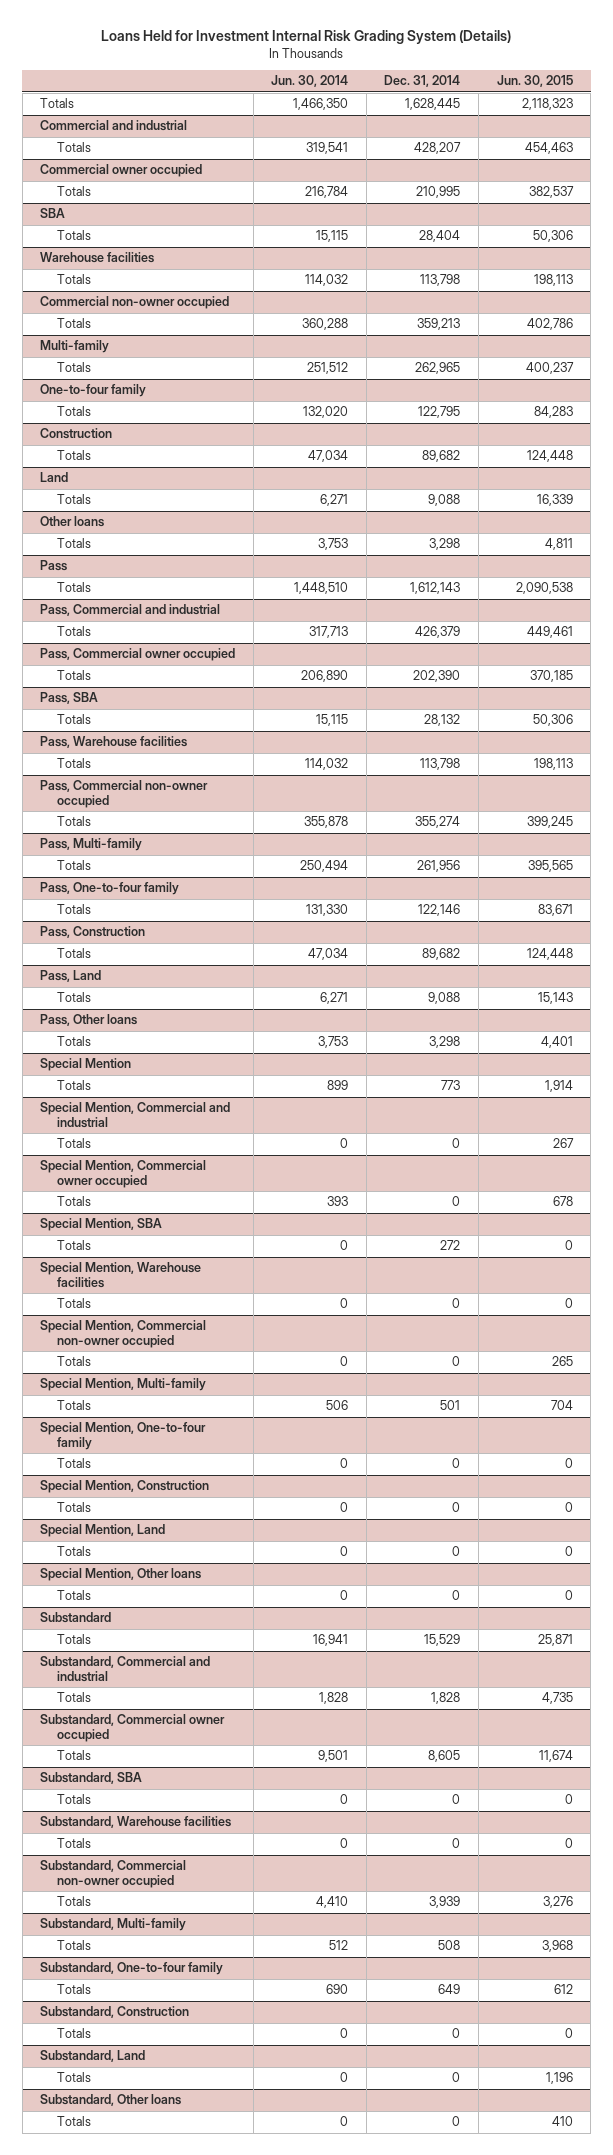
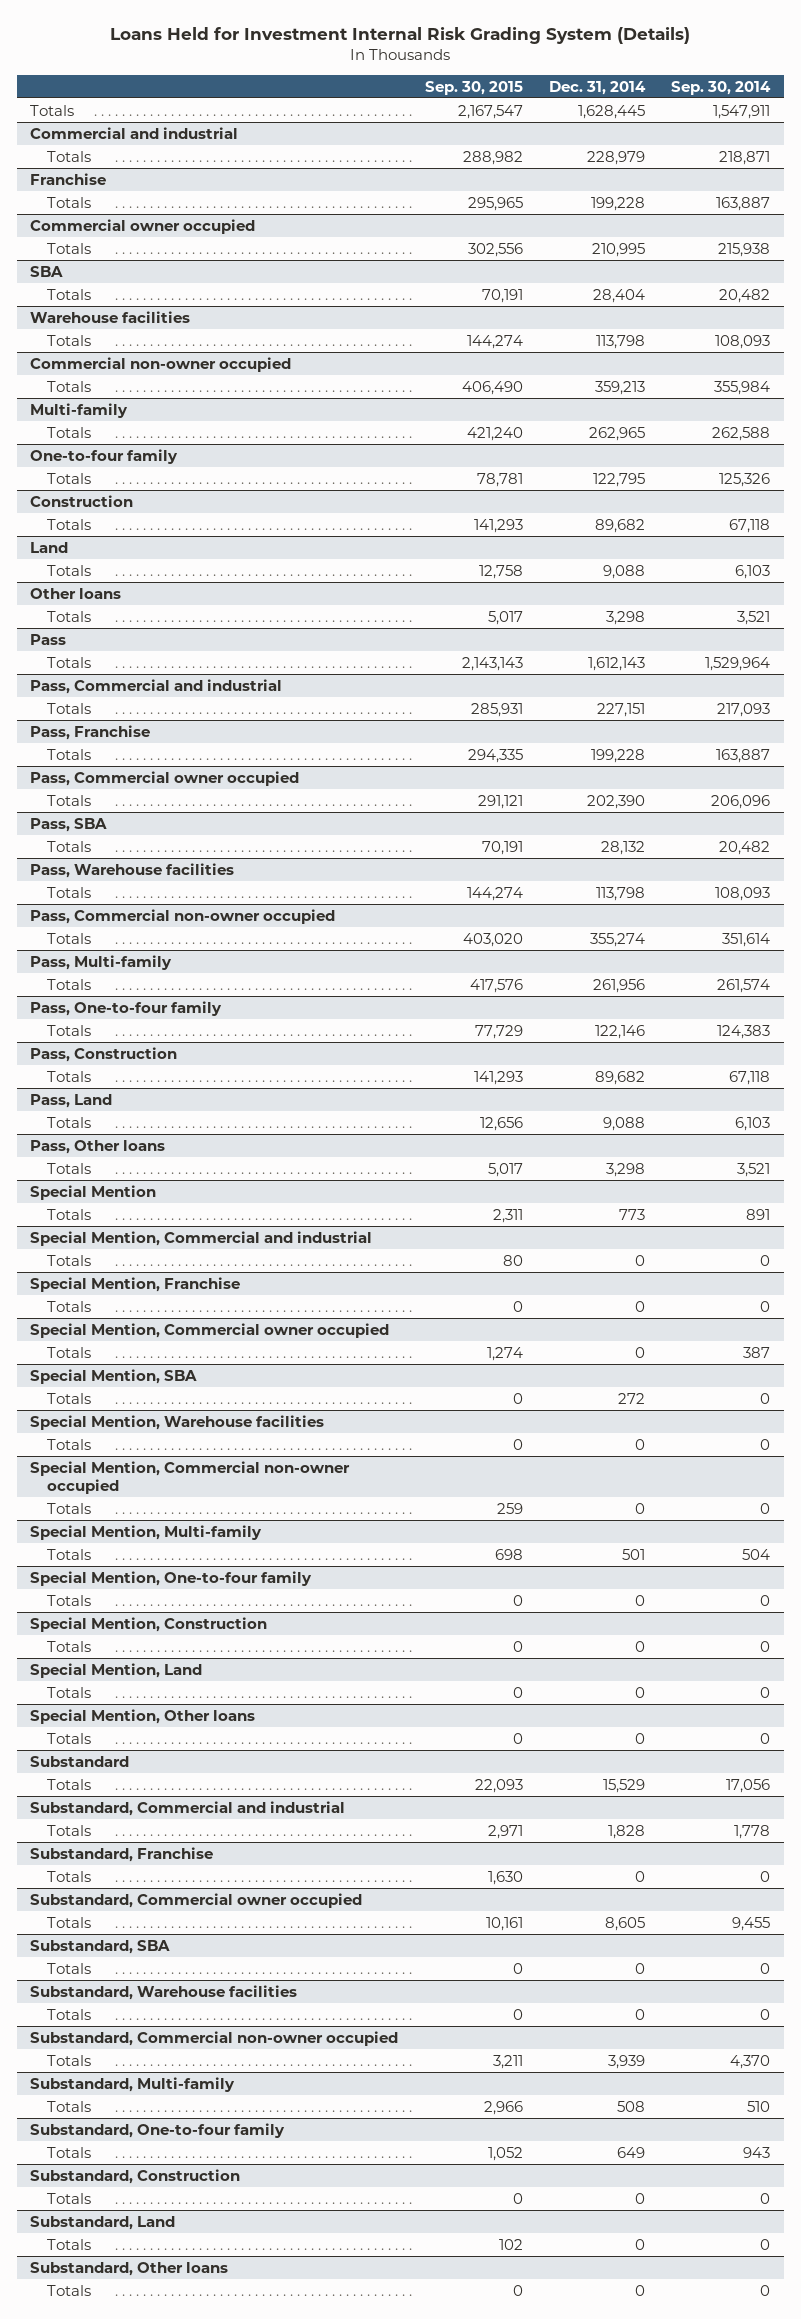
[271,75,349,88] Jun. 30, 2014 -> none
[496,75,573,88] Jun. 30, 2015 -> none
none -> [424,80,523,95] Sep. 30, 2015
none -> [671,80,772,95] Sep. 30, 2014
[414,142,462,155] 428,207 -> [587,150,646,165] 228,979
none -> [30,172,107,185] Franchise
none -> [47,196,92,208] Totals
[415,626,461,639] 426,379 -> [597,702,646,717] 227,151
none -> [30,724,151,740] Pass, Franchise
none -> [47,748,92,760] Totals
none -> [30,1276,241,1292] Special Mention, Franchise
none -> [47,1300,92,1312] Totals
none -> [30,1846,214,1862] Substandard, Franchise
none -> [47,1870,92,1882] Totals

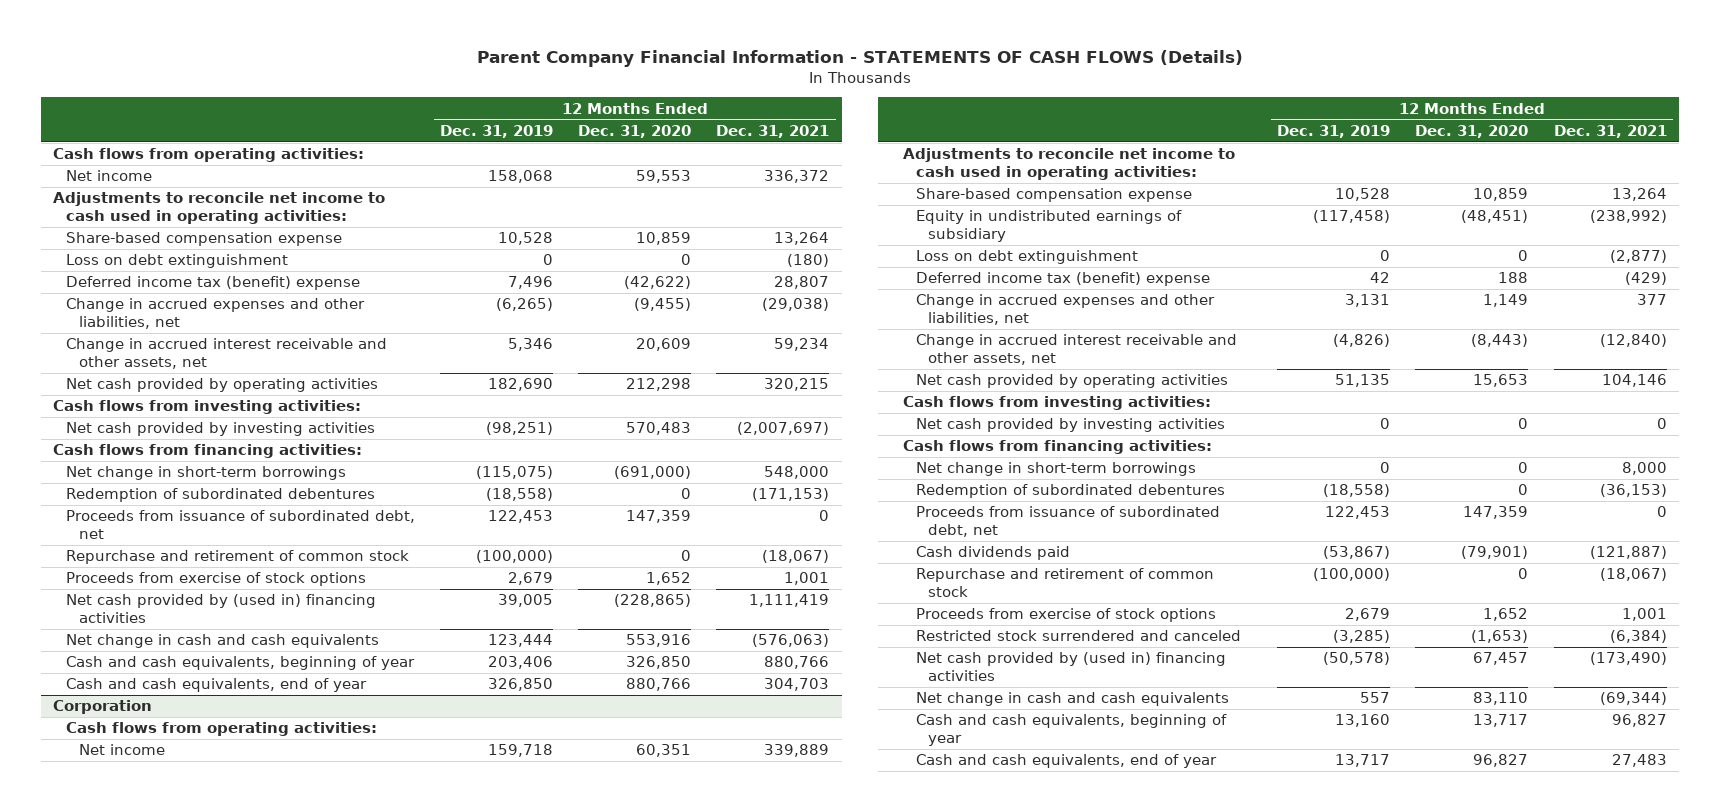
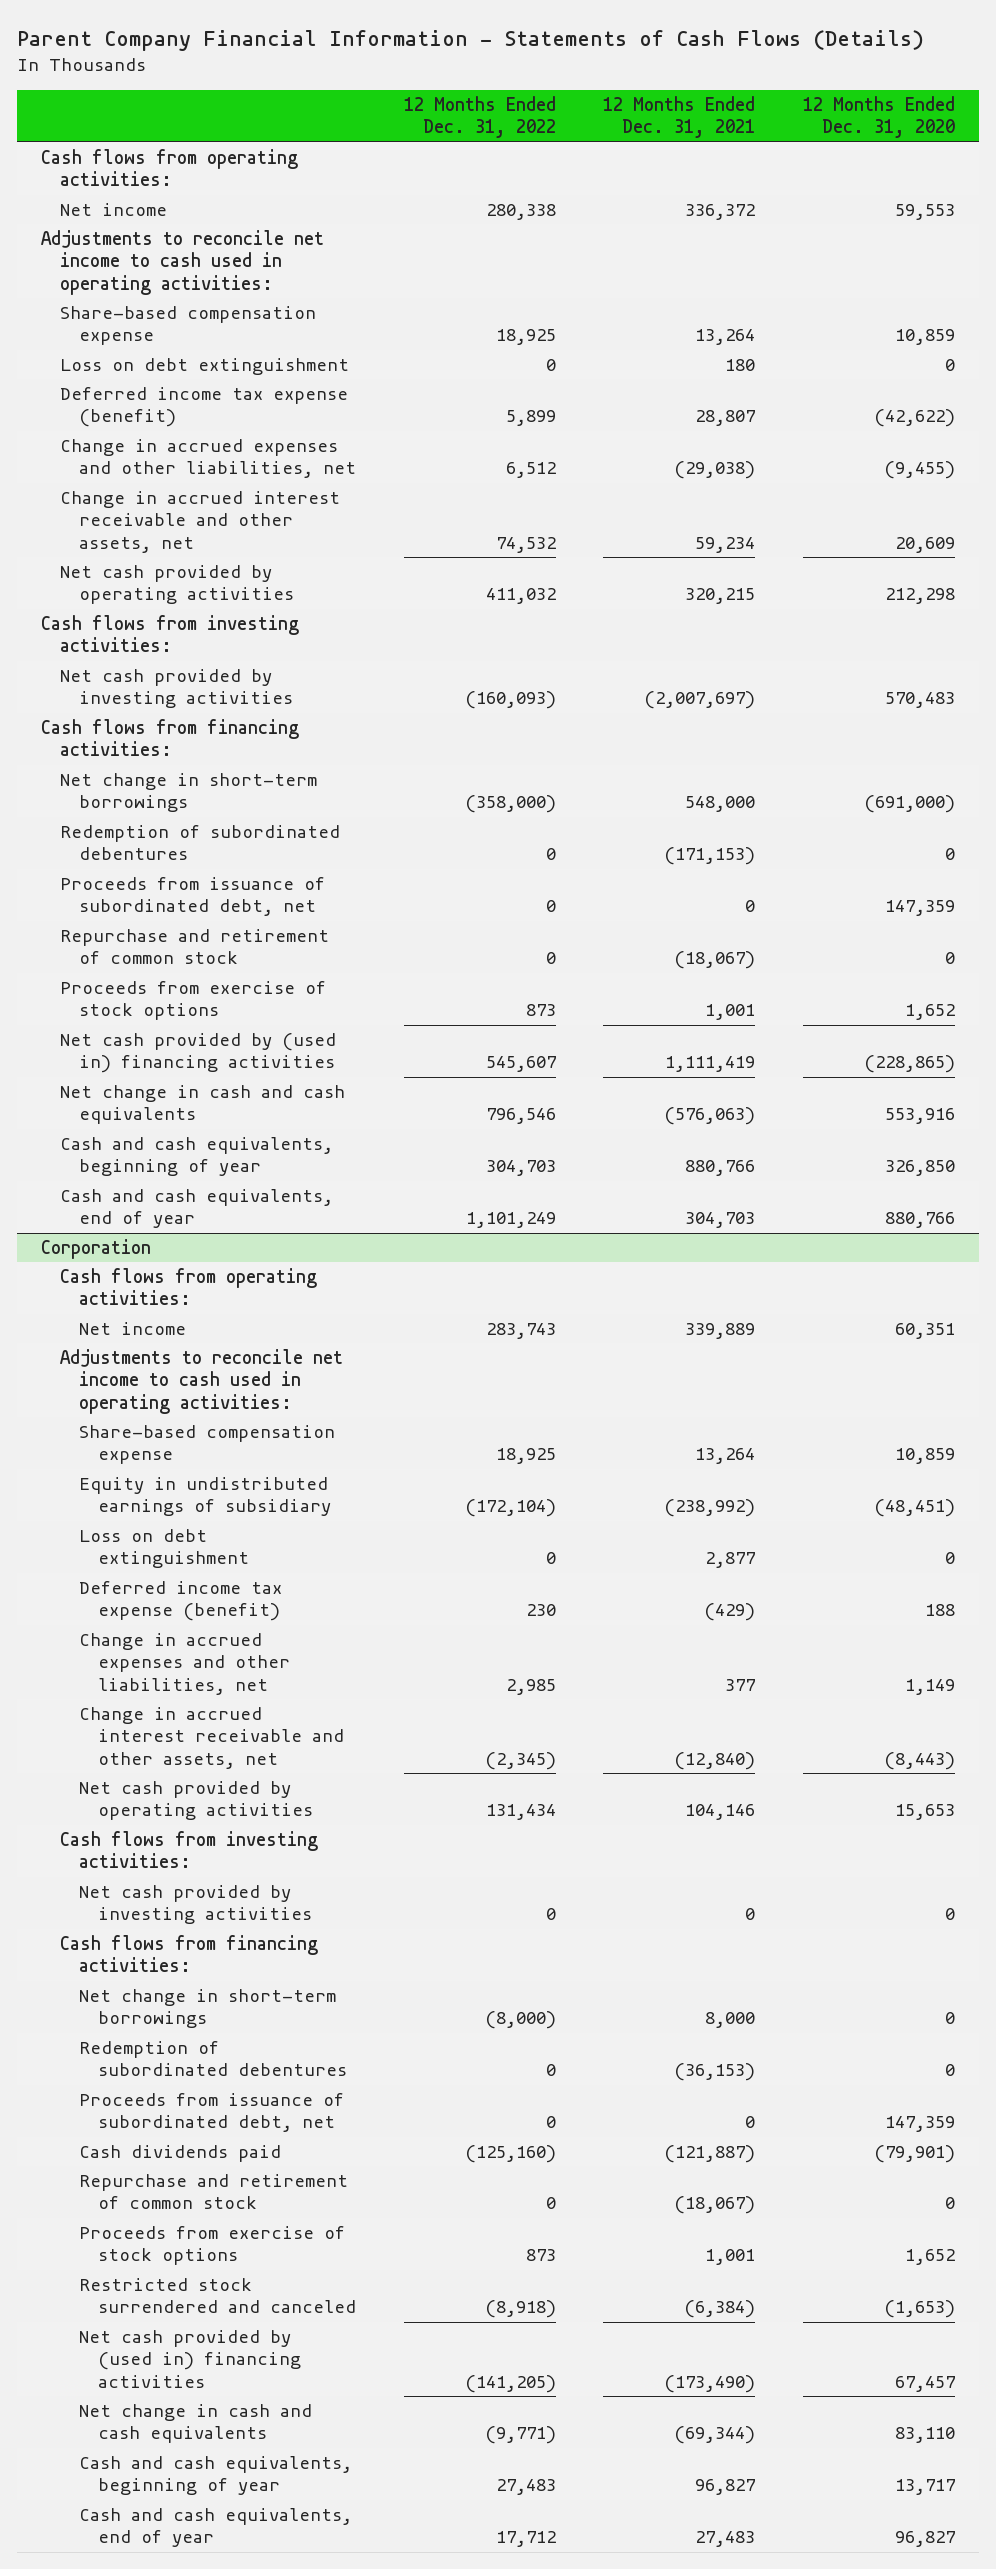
[477,50,1244,68] Parent Company Financial Information - STATEMENTS OF CASH FLOWS (Details) -> [17,30,925,52] Parent Company Financial Information - Statements of Cash Flows (Details)
[440,124,554,138] Dec. 31, 2019 -> none
none -> [403,96,556,139] 12 Months Ended Dec. 31, 2022
[787,254,830,268] (180) -> [725,359,756,372] 180
[66,276,361,291] Deferred income tax (benefit) expense -> [60,387,349,428] Deferred income tax expense (benefit)
[1609,250,1667,264] (2,877) -> [705,1552,756,1569] 2,877
[915,272,1210,287] Deferred income tax (benefit) expense -> [79,1581,283,1622] Deferred income tax expense (benefit)

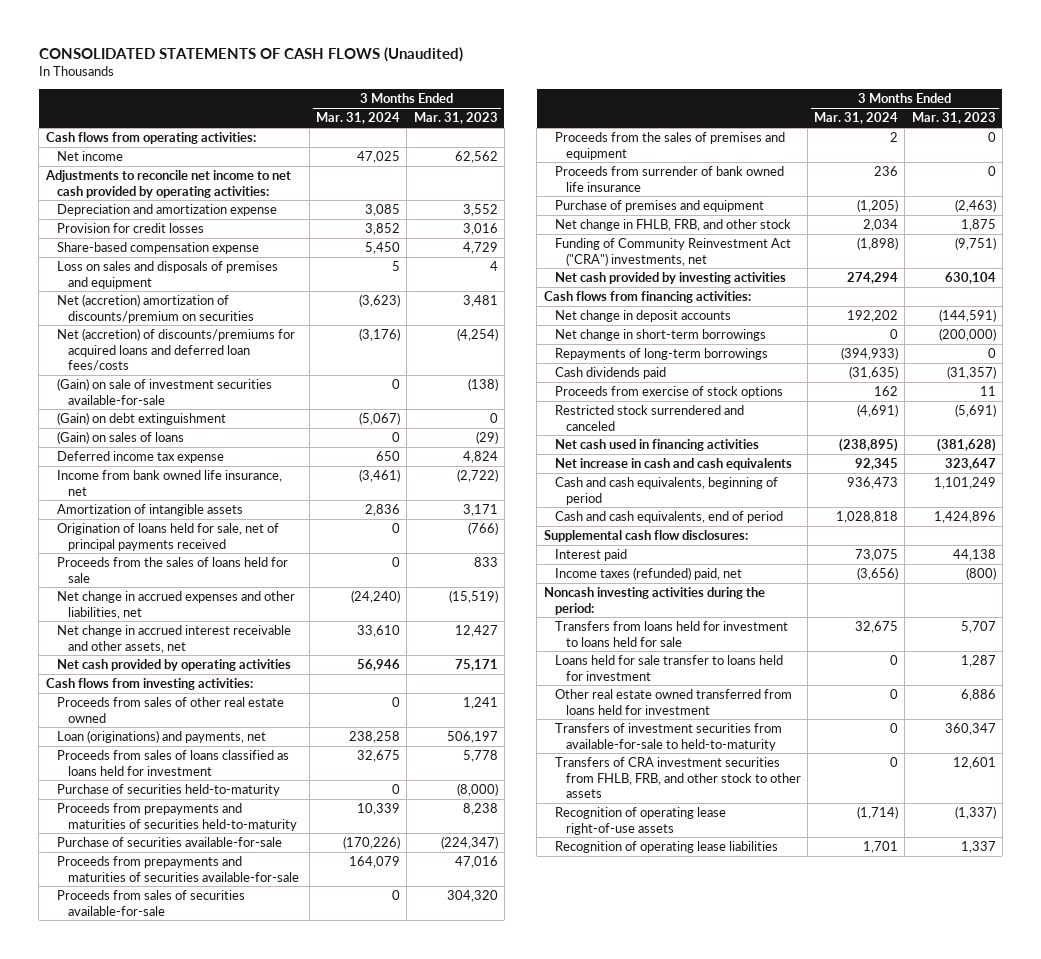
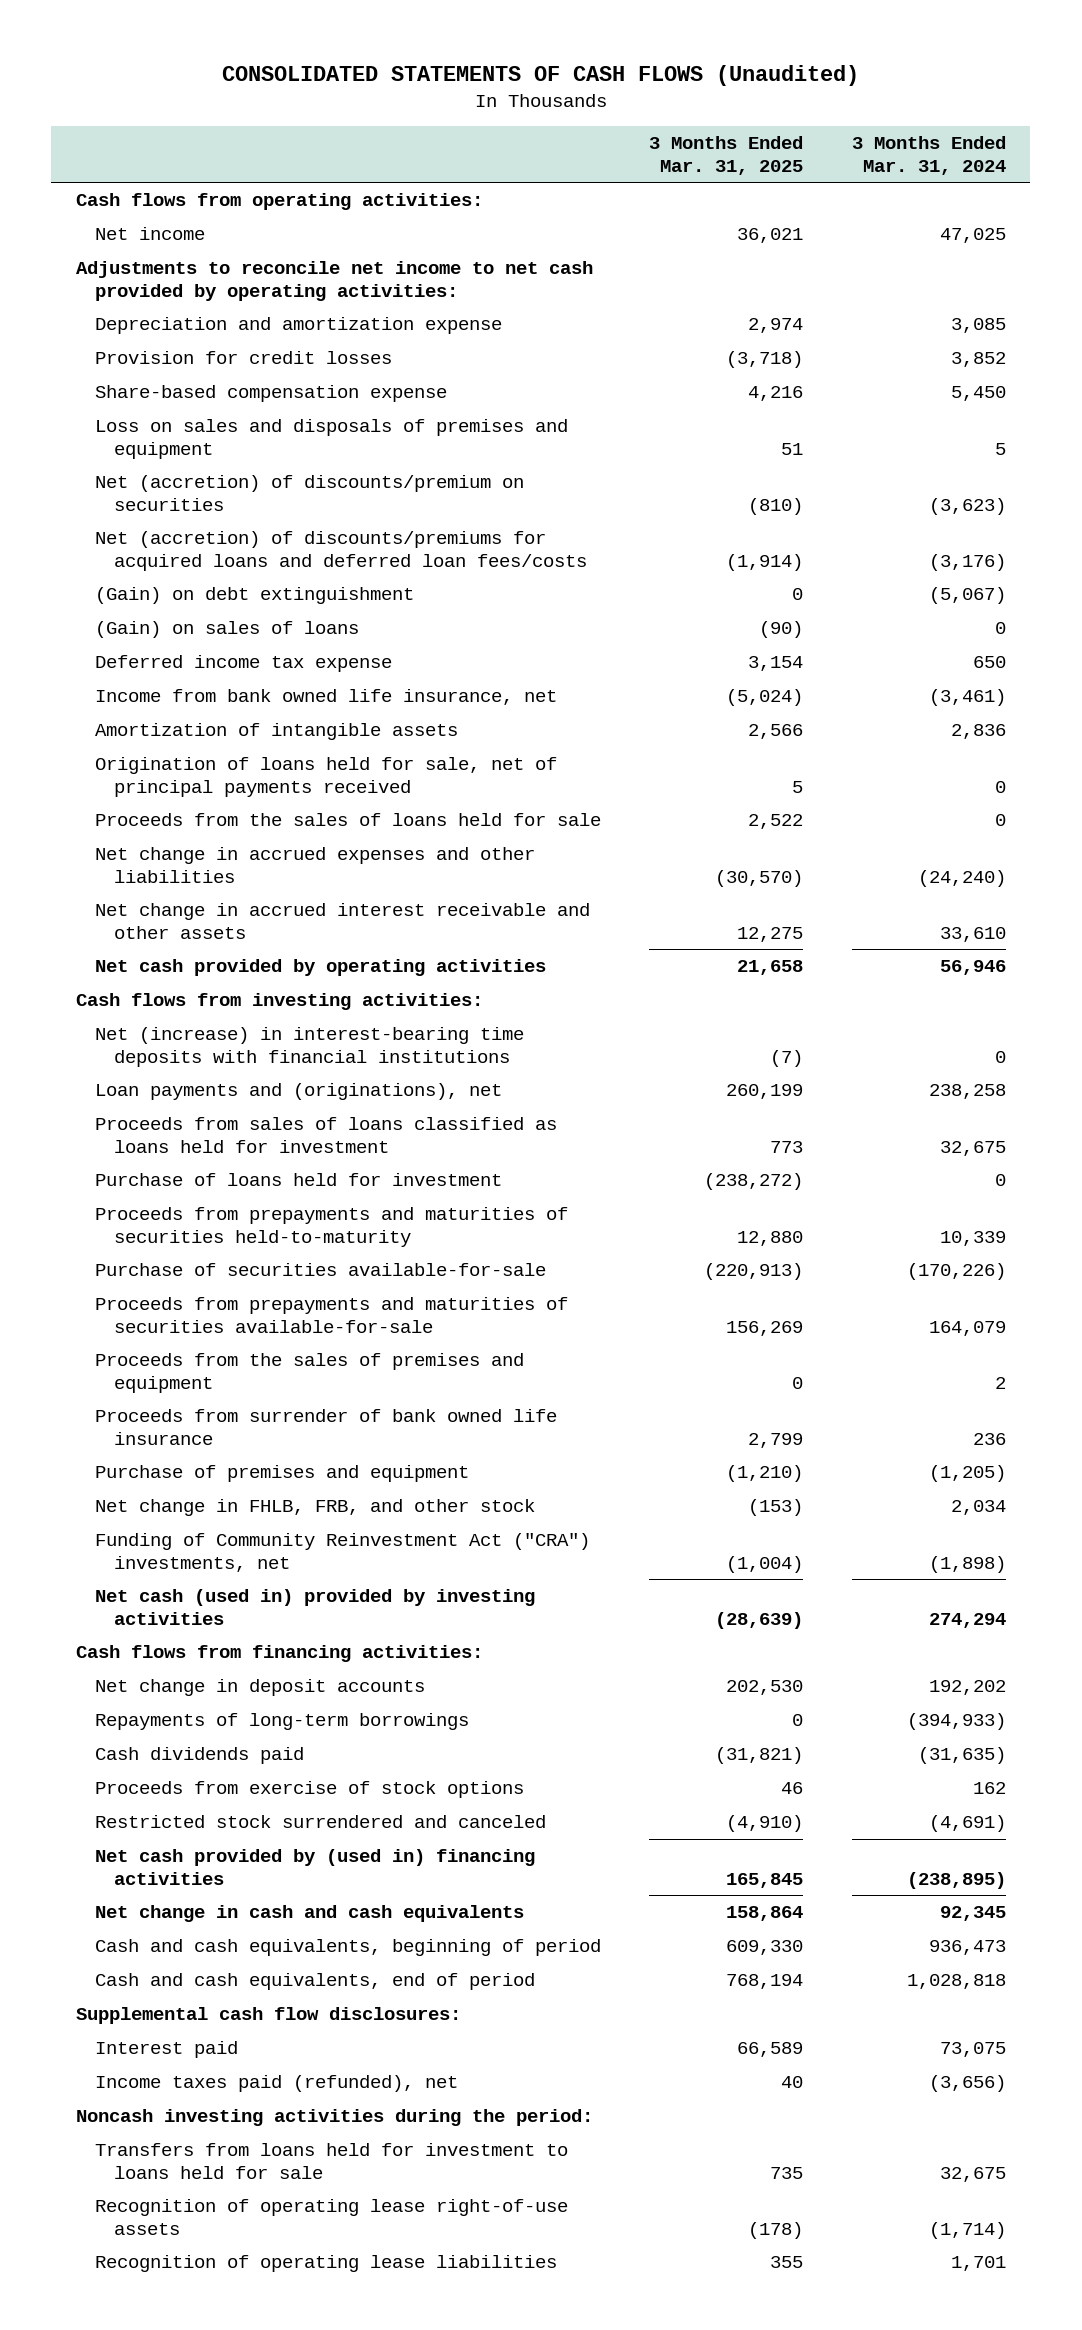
[413,112,498,125] Mar. 31, 2023 -> none
none -> [649,135,804,175] 3 Months Ended Mar. 31, 2025
[56,294,254,323] Net (accretion) amortization of discounts/premium on securities -> [94,475,524,511] Net (accretion) of discounts/premium on securities
[56,378,272,405] (Gain) on sale of investment securities available-for-sale -> none
[56,591,295,619] Net change in accrued expenses and other liabilities, net -> [94,847,535,883] Net change in accrued expenses and other liabilities
[56,625,291,653] Net change in accrued interest receivable and other assets, net -> [94,903,590,939] Net change in accrued interest receivable and other assets
[56,697,284,723] Proceeds from sales of other real estate owned -> none
none -> [94,1027,524,1067] Net (increase) in interest-bearing time deposits with financial institutions
[56,730,266,744] Loan (originations) and payments, net -> [94,1083,502,1101] Loan payments and (originations), net
[56,784,280,797] Purchase of securities held-to-maturity -> none
none -> [94,1173,502,1187] Purchase of loans held for investment
[56,890,245,916] Proceeds from sales of securities available-for-sale -> none
[554,272,786,285] Net cash provided by investing activities -> [94,1589,535,1625] Net cash (used in) provided by investing activities
[554,329,766,342] Net change in short-term borrowings -> none
[554,439,759,452] Net cash used in financing activities -> [94,1849,535,1885] Net cash provided by (used in) financing activities
[554,458,792,471] Net increase in cash and cash equivalents -> [94,1905,524,1923] Net change in cash and cash equivalents
[554,567,742,581] Income taxes (refunded) paid, net -> [94,2075,458,2093] Income taxes paid (refunded), net
[554,655,783,681] Loans held for sale transfer to loans held for investment -> none
[554,689,792,715] Other real estate owned transferred from loans held for investment -> none
[554,723,782,751] Transfers of investment securities from available-for-sale to held-to-maturity -> none
[554,757,801,799] Transfers of CRA investment securities from FHLB, FRB, and other stock to other assets -> none

